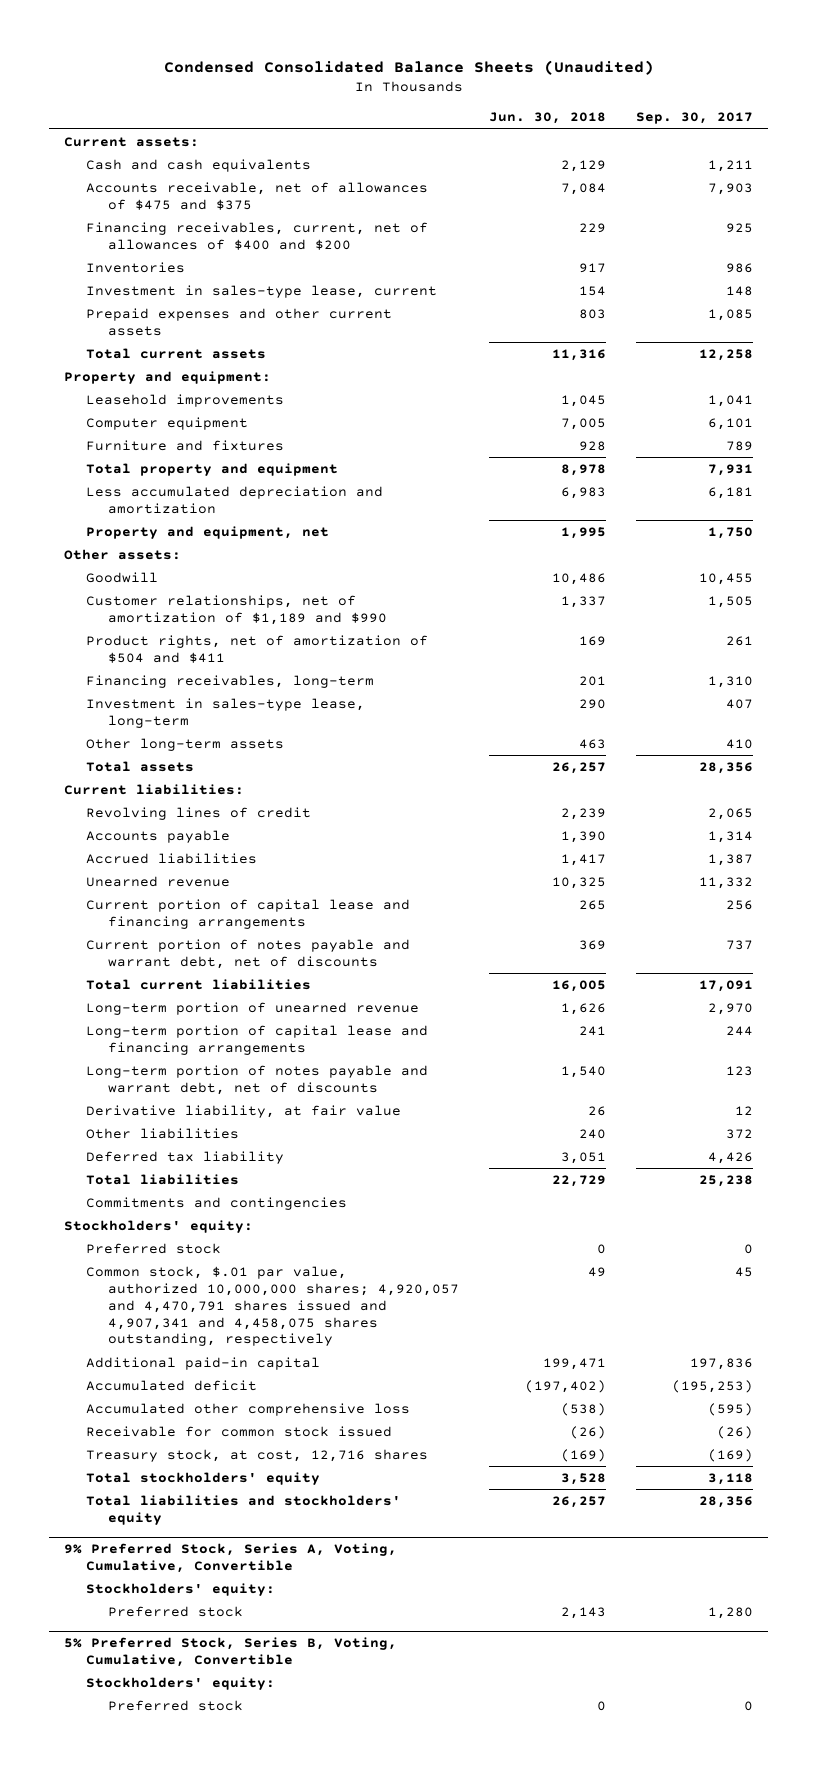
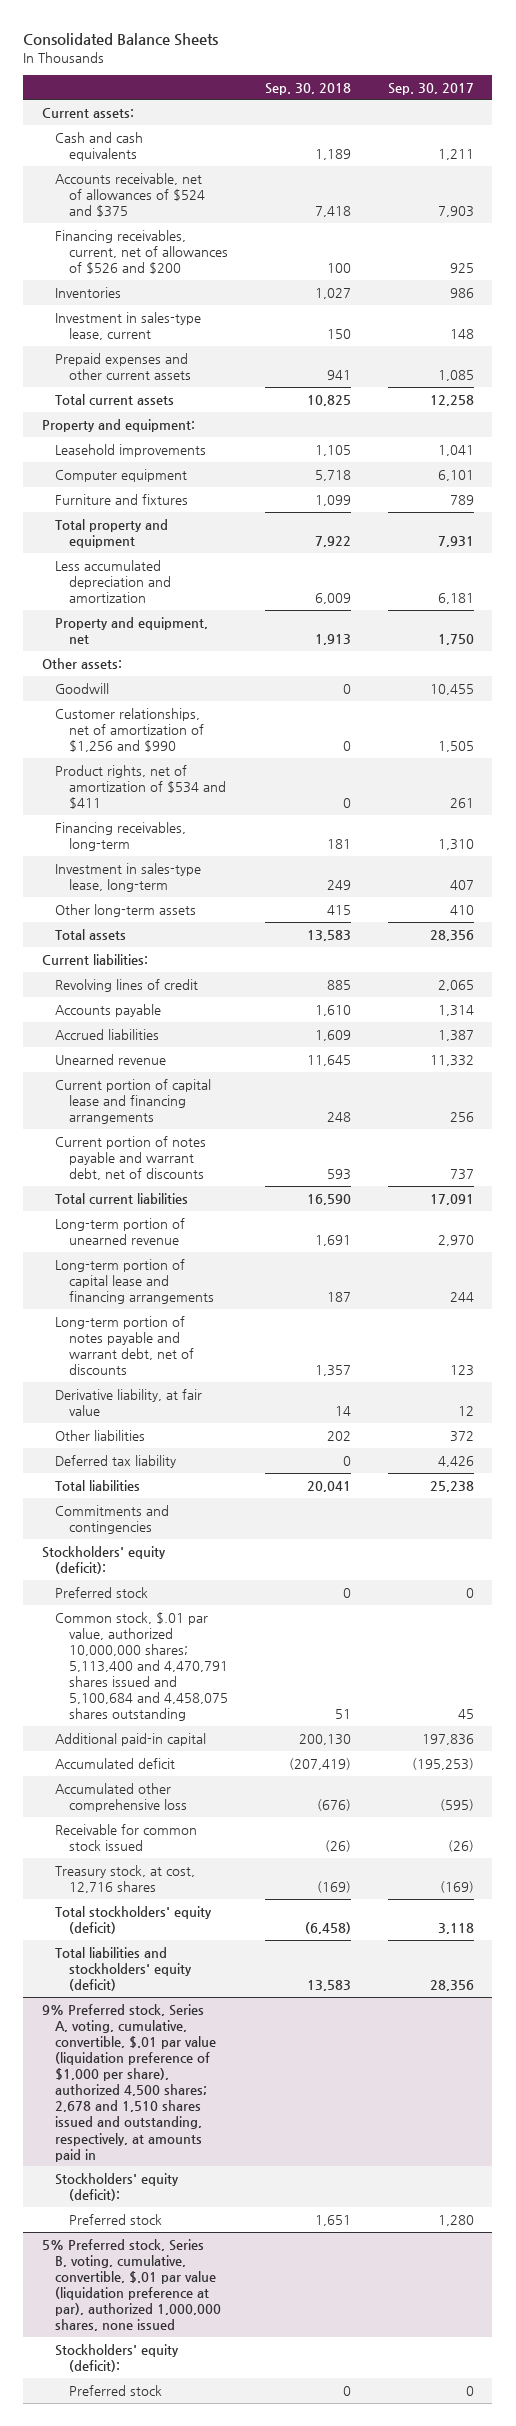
[163,59,654,75] Condensed Consolidated Balance Sheets (Unaudited) -> [23,32,219,46] Consolidated Balance Sheets
[489,112,607,125] Jun. 30, 2018 -> none
none -> [264,82,351,95] Sep. 30, 2018
[86,181,429,210] Accounts receivable, net of allowances of $475 and $375 -> [55,172,206,218] Accounts receivable, net of allowances of $524 and $375
[86,221,429,250] Financing receivables, current, net of allowances of $400 and $200 -> [55,229,229,275] Financing receivables, current, net of allowances of $526 and $200
[86,594,388,625] Customer relationships, net of amortization of $1,189 and $990 -> [55,707,205,753] Customer relationships, net of amortization of $1,256 and $990
[86,634,429,663] Product rights, net of amortization of $504 and $411 -> [55,764,227,810] Product rights, net of amortization of $534 and $411
[64,1219,254,1233] Stockholders' equity: -> [41,1545,166,1574] Stockholders' equity (deficit):
[86,1265,460,1347] Common stock, $.01 par value, authorized 10,000,000 shares; 4,920,057 and 4,470,791 shares issued and 4,907,341 and 4,458,075 shares outstanding, respectively -> [55,1611,229,1722] Common stock, $.01 par value, authorized 10,000,000 shares; 5,113,400 and 4,470,791 shares issued and 5,100,684 and 4,458,075 shares outstanding
[86,1471,321,1485] Total stockholders' equity -> [55,1905,213,1934] Total stockholders' equity (deficit)
[86,1494,402,1525] Total liabilities and stockholders' equity -> [55,1946,193,1992] Total liabilities and stockholders' equity (deficit)
[64,1543,398,1574] 9% Preferred Stock, Series A, Voting, Cumulative, Convertible -> [41,2003,217,2162] 9% Preferred stock, Series A, voting, cumulative, convertible, $.01 par value (liquidation preference of $1,000 per share), authorized 4,500 shares; 2,678 and 1,510 shares issued and outstanding, respectively, at amounts paid in
[86,1582,276,1596] Stockholders' equity: -> [55,2172,180,2201] Stockholders' equity (deficit):
[64,1637,398,1668] 5% Preferred Stock, Series B, Voting, Cumulative, Convertible -> [41,2238,222,2332] 5% Preferred stock, Series B, voting, cumulative, convertible, $.01 par value (liquidation preference at par), authorized 1,000,000 shares, none issued
[86,1676,276,1690] Stockholders' equity: -> [55,2343,180,2372] Stockholders' equity (deficit):

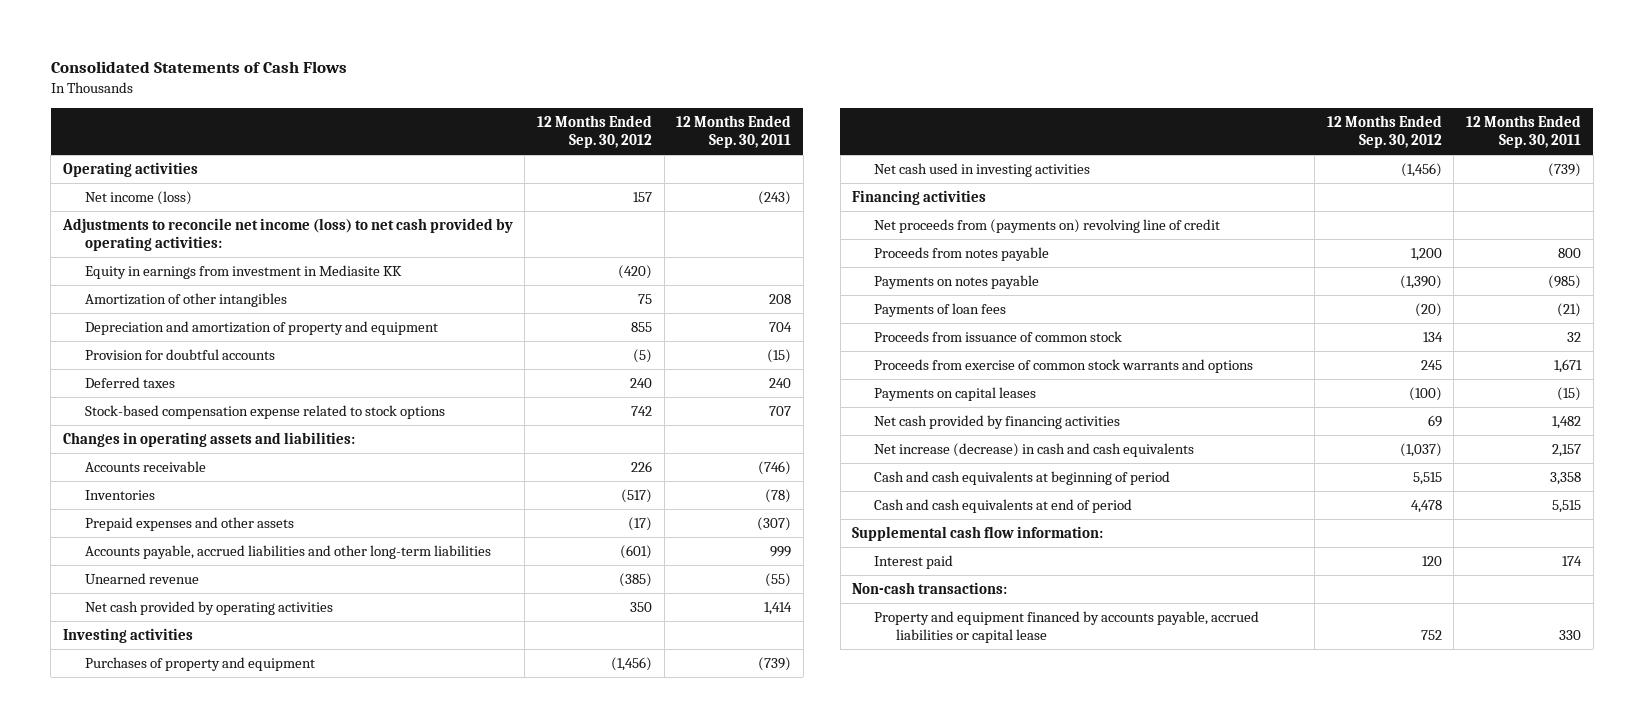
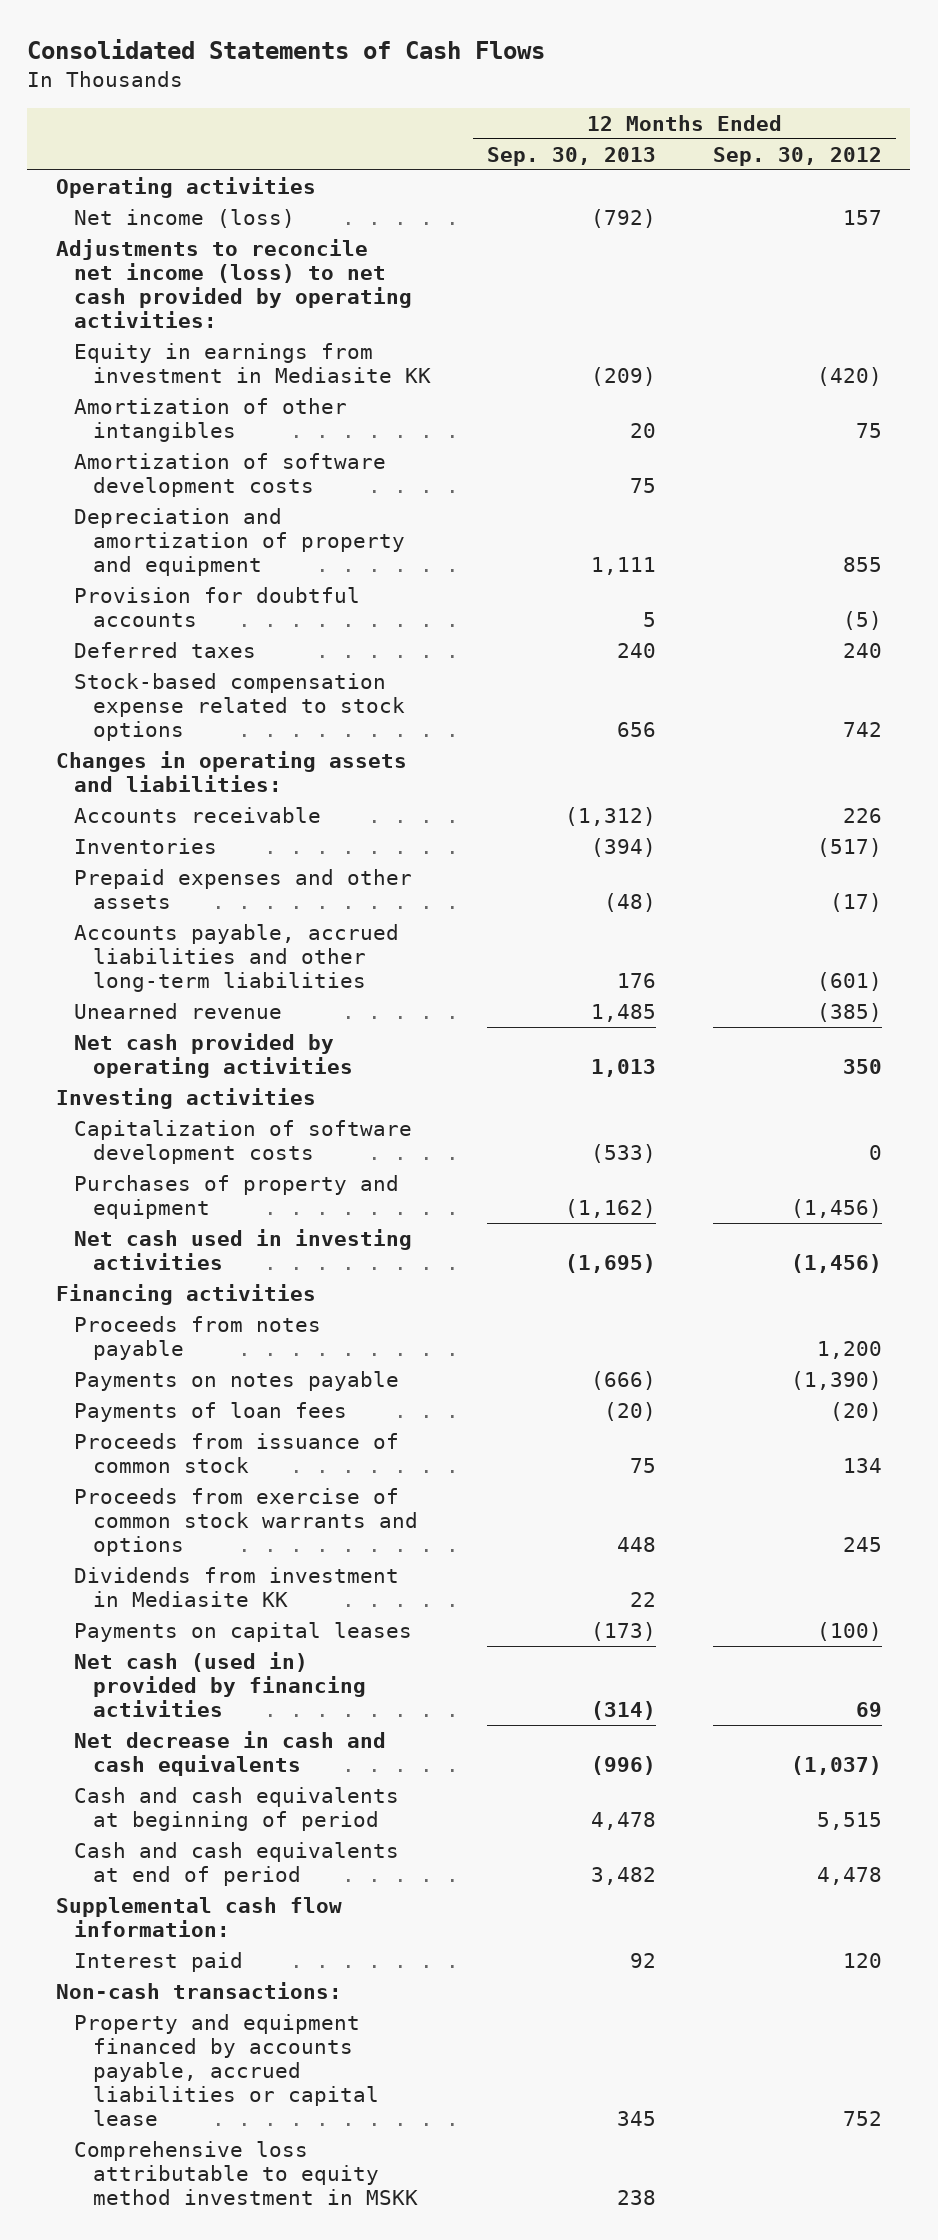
[676,115,792,149] 12 Months Ended Sep. 30, 2011 -> none
none -> [487,146,657,166] Sep. 30, 2013
none -> [74,453,387,497] Amortization of software development costs
none -> [74,1120,413,1164] Capitalization of software development costs
[874,219,1221,234] Net proceeds from (payments on) revolving line of credit -> none
none -> [74,1567,400,1607] Dividends from investment in Mediasite KK
[874,415,1121,430] Net cash provided by financing activities -> [74,1652,366,1717] Net cash (used in) provided by financing activities
[874,443,1195,458] Net increase (decrease) in cash and cash equivalents -> [74,1731,387,1776] Net decrease in cash and cash equivalents
none -> [74,2141,418,2205] Comprehensive loss attributable to equity method investment in MSKK

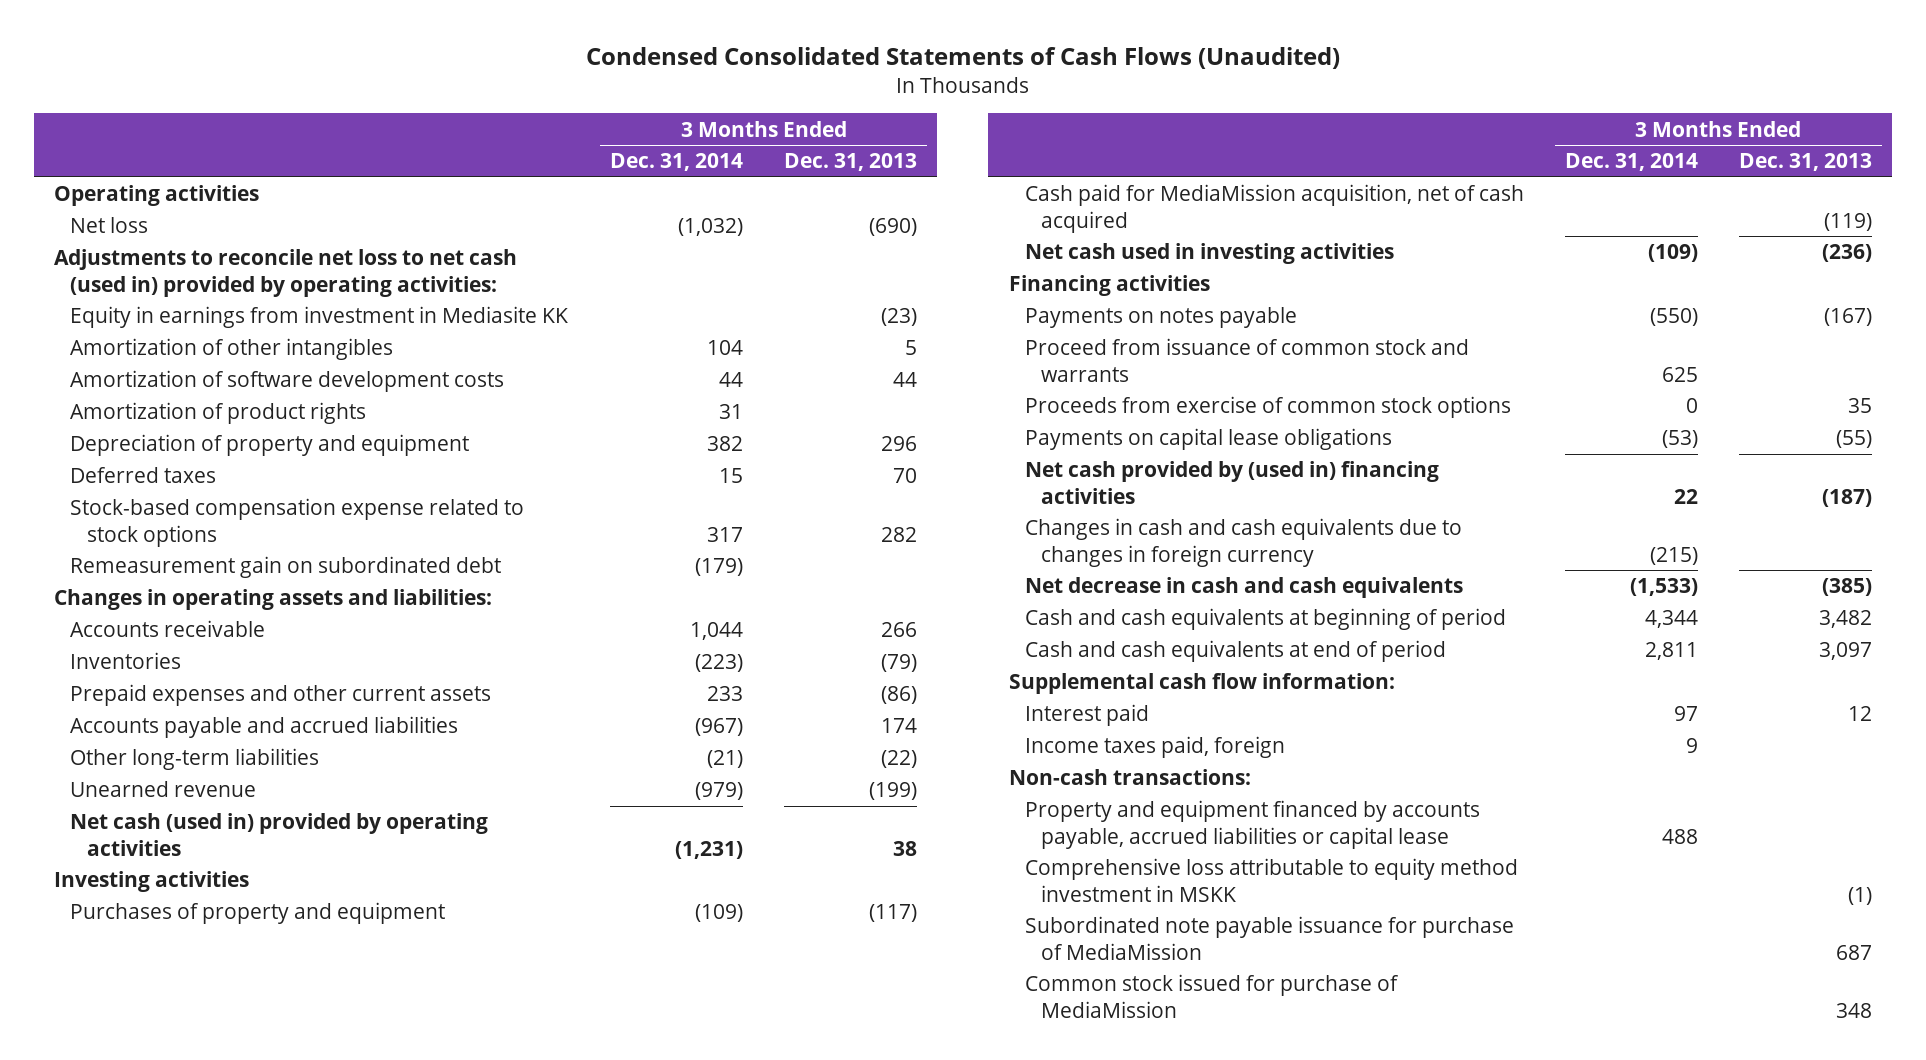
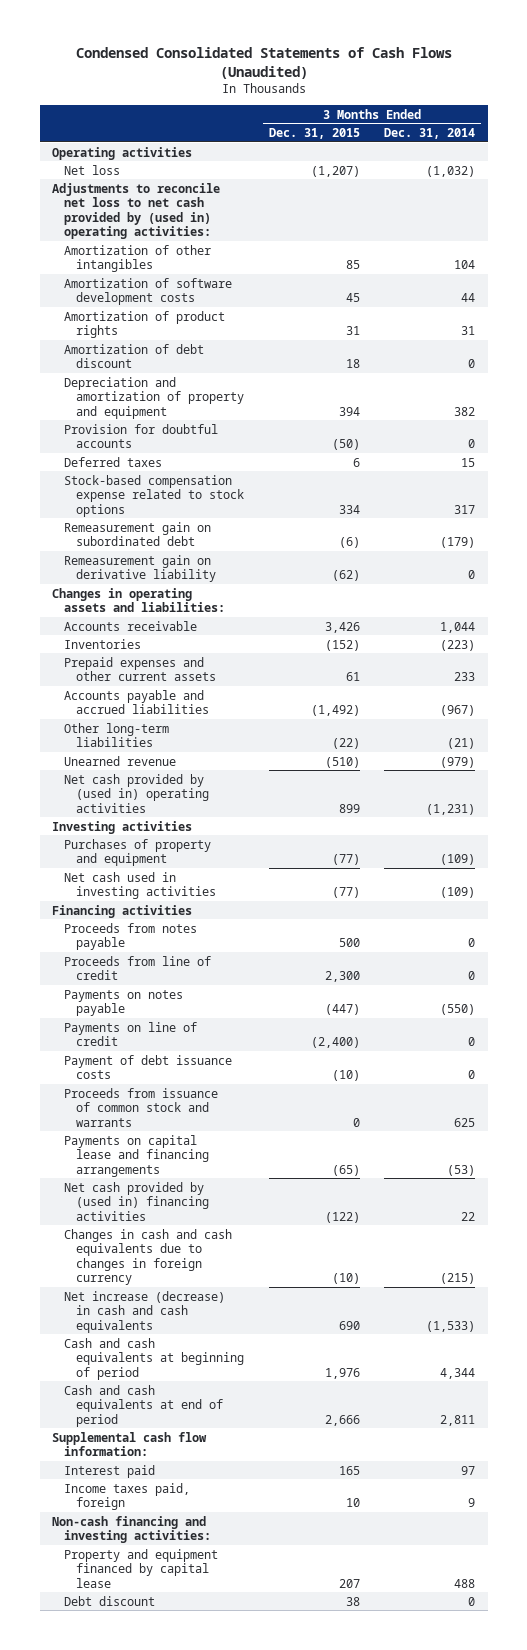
[783,153,917,172] Dec. 31, 2013 -> none
none -> [268,128,360,140] Dec. 31, 2015
[70,306,569,329] Equity in earnings from investment in Mediasite KK -> none
[54,249,518,297] Adjustments to reconcile net loss to net cash (used in) provided by operating activities: -> [51,182,220,240] Adjustments to reconcile net loss to net cash provided by (used in) operating activities:
none -> [64,343,205,369] Amortization of debt discount
[70,434,470,457] Depreciation of property and equipment -> [64,376,245,419] Depreciation and amortization of property and equipment
none -> [64,423,219,449] Provision for doubtful accounts
none -> [64,554,217,583] Remeasurement gain on derivative liability
[70,813,489,856] Net cash (used in) provided by operating activities -> [64,773,210,813] Net cash provided by (used in) operating activities
[1025,184,1525,233] Cash paid for MediaMission acquisition, net of cash acquired -> none
none -> [64,922,198,951] Proceeds from notes payable
none -> [64,955,212,981] Proceeds from line of credit
[1025,396,1512,419] Proceeds from exercise of common stock options -> none
none -> [64,1021,198,1047] Payments on line of credit
none -> [64,1054,233,1080] Payment of debt issuance costs
[1025,338,1470,382] Proceed from issuance of common stock and warrants -> [64,1087,219,1127] Proceeds from issuance of common stock and warrants
[1025,428,1393,451] Payments on capital lease obligations -> [64,1134,210,1177] Payments on capital lease and financing arrangements
[1025,577,1464,599] Net decrease in cash and cash equivalents -> [64,1290,226,1333] Net increase (decrease) in cash and cash equivalents
[1025,858,1519,902] Comprehensive loss attributable to equity method investment in MSKK -> none
[1025,916,1515,960] Subordinated note payable issuance for purchase of MediaMission -> none
[1025,974,1400,1018] Common stock issued for purchase of MediaMission -> none
[1008,769,1251,786] Non-cash transactions: -> [51,1515,212,1544] Non-cash financing and investing activities:
[1025,800,1481,849] Property and equipment financed by accounts payable, accrued liabilities or capital lease -> [64,1548,219,1588] Property and equipment financed by capital lease
none -> [64,1595,156,1606] Debt discount

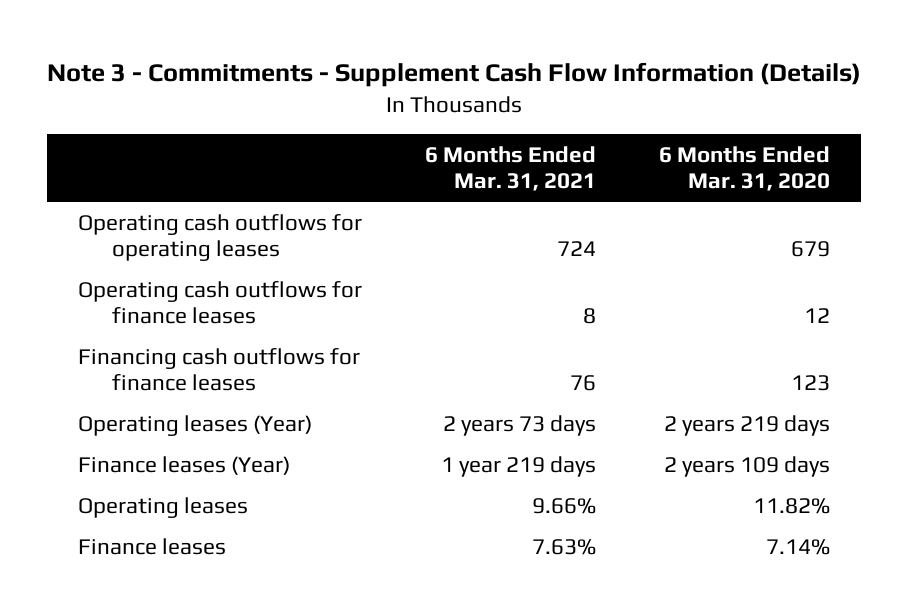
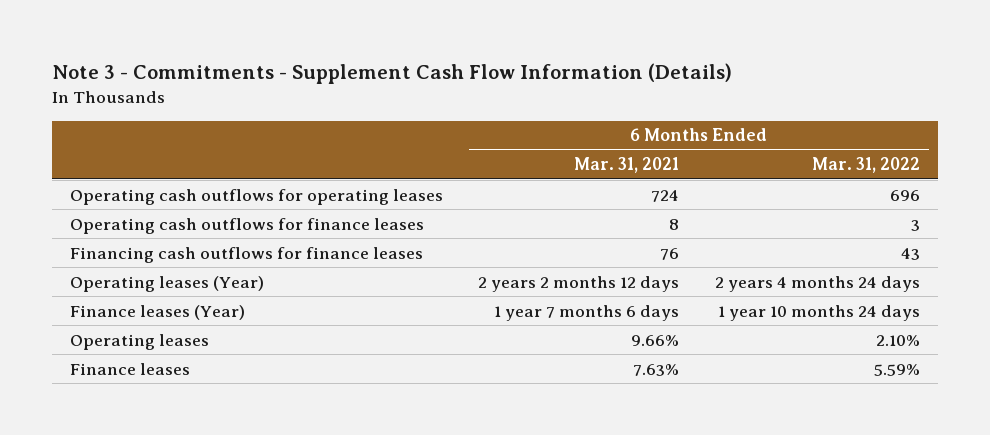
[658,145,830,191] 6 Months Ended Mar. 31, 2020 -> none
none -> [811,157,920,174] Mar. 31, 2022
[442,414,596,436] 2 years 73 days -> [478,275,680,292] 2 years 2 months 12 days
[440,455,596,477] 1 year 219 days -> [494,304,680,321] 1 year 7 months 6 days

